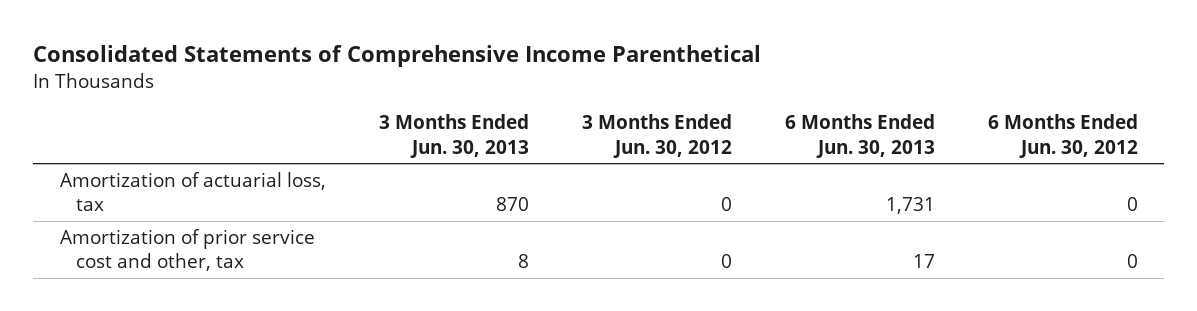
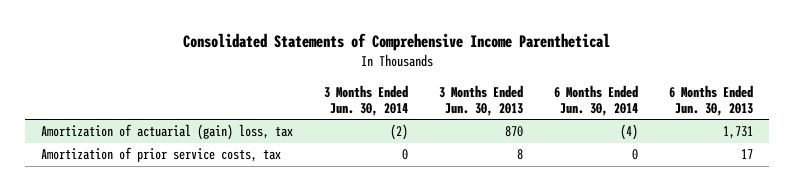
[581,114,732,158] 3 Months Ended Jun. 30, 2012 -> none
[987,114,1138,158] 6 Months Ended Jun. 30, 2012 -> none
none -> [323,84,408,117] 3 Months Ended Jun. 30, 2014
none -> [554,84,639,117] 6 Months Ended Jun. 30, 2014
[59,172,326,212] Amortization of actuarial loss, tax -> [40,124,293,141] Amortization of actuarial (gain) loss, tax
[59,229,315,272] Amortization of prior service cost and other, tax -> [40,147,281,163] Amortization of prior service costs, tax

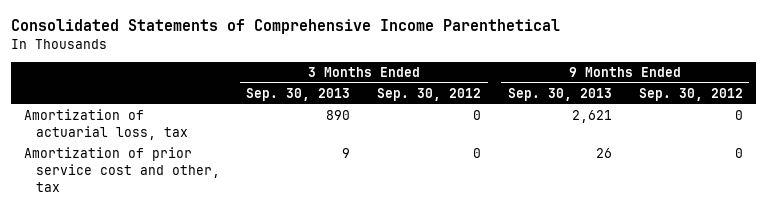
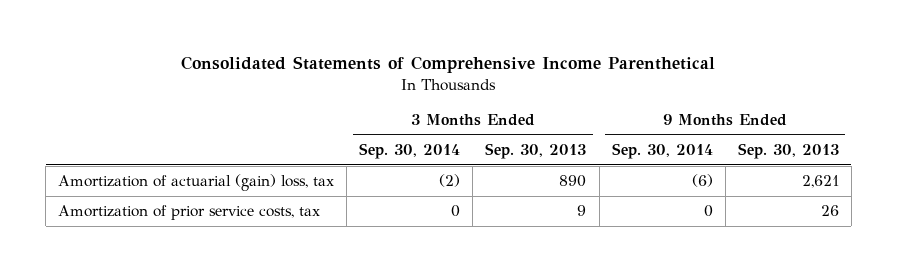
[377,87,482,101] Sep. 30, 2012 -> none
[638,87,743,101] Sep. 30, 2012 -> none
none -> [359,142,461,159] Sep. 30, 2014
none -> [611,142,713,159] Sep. 30, 2014
[24,109,188,141] Amortization of actuarial loss, tax -> [58,174,335,192] Amortization of actuarial (gain) loss, tax
[24,147,220,193] Amortization of prior service cost and other, tax -> [58,205,321,221] Amortization of prior service costs, tax

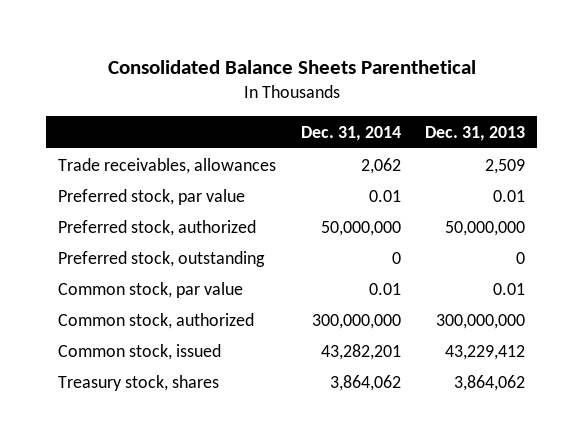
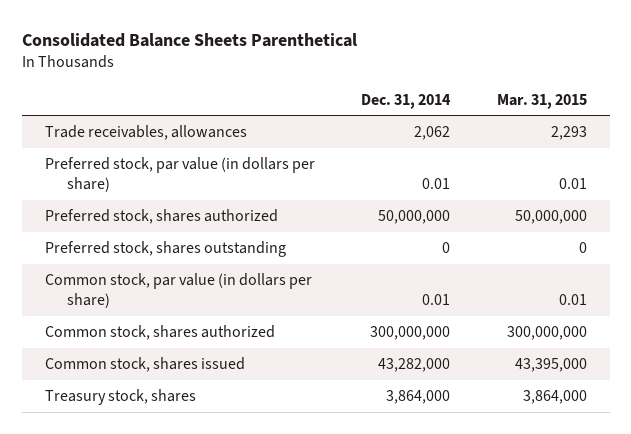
[424,125,525,141] Dec. 31, 2013 -> none
none -> [496,93,587,109] Mar. 31, 2015
[58,188,246,205] Preferred stock, par value -> [44,157,315,193] Preferred stock, par value (in dollars per share)
[58,219,257,236] Preferred stock, authorized -> [44,209,278,225] Preferred stock, shares authorized
[58,250,266,267] Preferred stock, outstanding -> [44,241,286,258] Preferred stock, shares outstanding
[58,281,244,298] Common stock, par value -> [44,273,312,309] Common stock, par value (in dollars per share)
[58,312,255,329] Common stock, authorized -> [44,325,275,341] Common stock, shares authorized
[58,343,222,360] Common stock, issued -> [44,357,245,373] Common stock, shares issued
[320,343,401,360] 43,282,201 -> [378,358,451,373] 43,282,000
[329,374,401,391] 3,864,062 -> [386,390,451,405] 3,864,000

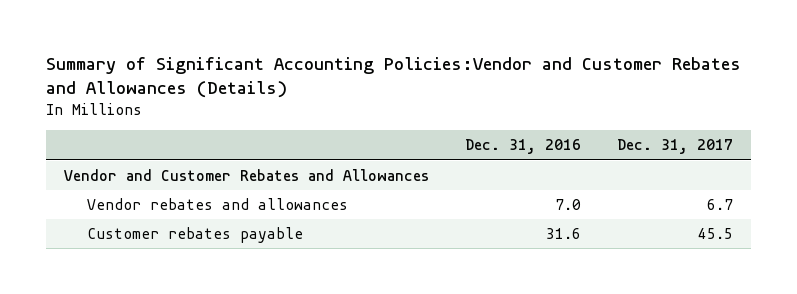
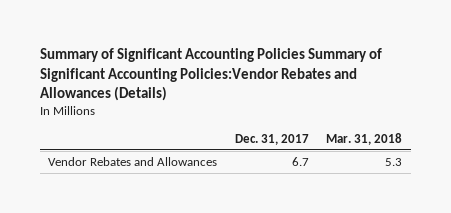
[45,56,741,98] Summary of Significant Accounting Policies:Vendor and Customer Rebates and Allowances (Details) -> [39,48,382,102] Summary of Significant Accounting Policies Summary of Significant Accounting Policies:Vendor Rebates and Allowances (Details)
[465,139,582,155] Dec. 31, 2016 -> none
none -> [326,132,403,145] Mar. 31, 2018
[63,168,429,181] Vendor and Customer Rebates and Allowances -> none
[87,226,304,243] Customer rebates payable -> none
[87,197,349,210] Vendor rebates and allowances -> [48,157,218,167] Vendor Rebates and Allowances

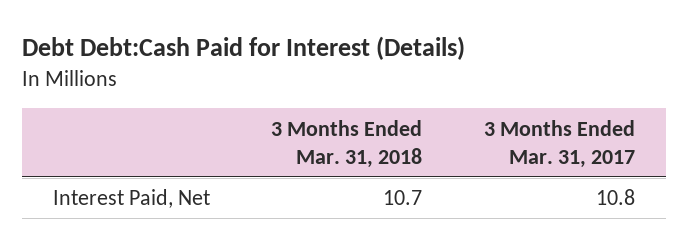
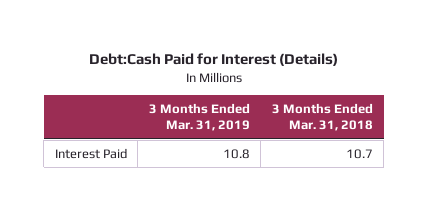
[21,36,465,61] Debt Debt:Cash Paid for Interest (Details) -> [88,53,338,67] Debt:Cash Paid for Interest (Details)
[483,119,635,168] 3 Months Ended Mar. 31, 2017 -> none
none -> [148,102,250,132] 3 Months Ended Mar. 31, 2019
[52,189,210,209] Interest Paid, Net -> [54,147,127,159] Interest Paid

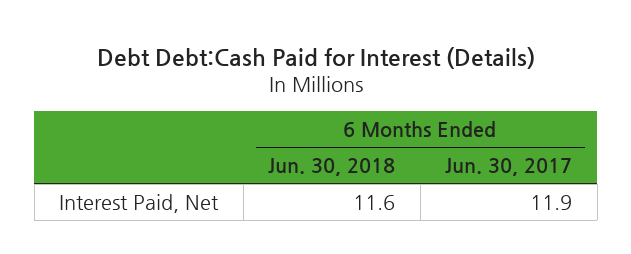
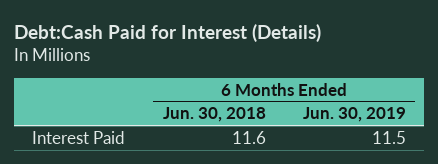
[96,46,535,69] Debt Debt:Cash Paid for Interest (Details) -> [13,24,321,43] Debt:Cash Paid for Interest (Details)
[445,158,573,177] Jun. 30, 2017 -> none
none -> [302,107,406,123] Jun. 30, 2019
[59,194,220,214] Interest Paid, Net -> [32,130,126,144] Interest Paid

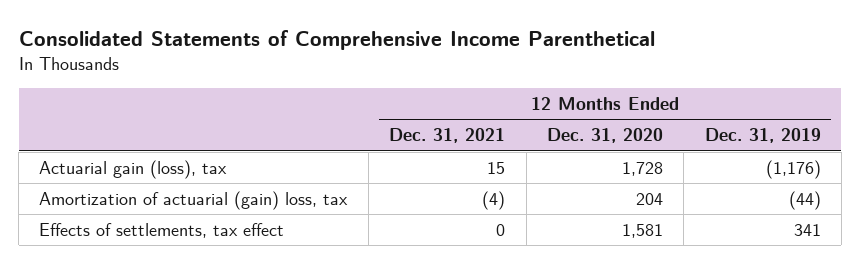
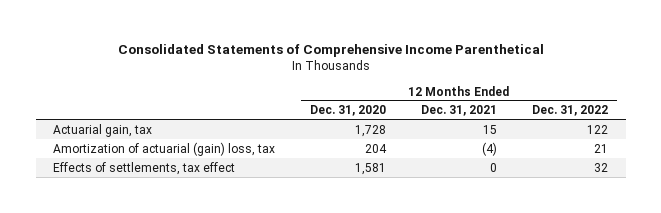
[704,128,821,144] Dec. 31, 2019 -> none
none -> [532,105,609,117] Dec. 31, 2022
[39,159,228,179] Actuarial gain (loss), tax -> [53,123,153,137] Actuarial gain, tax

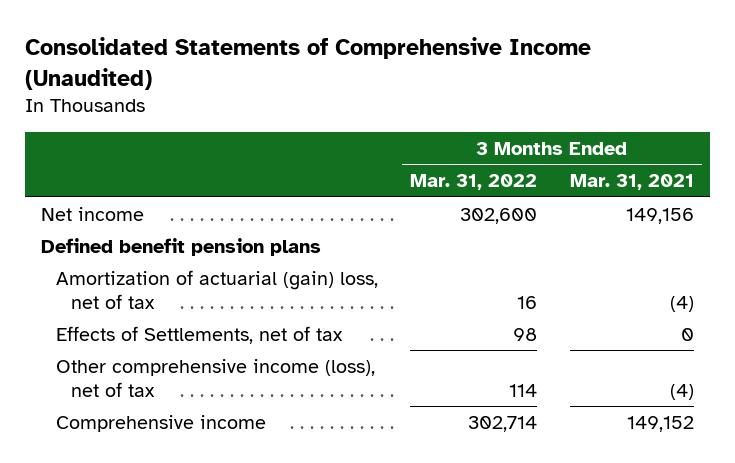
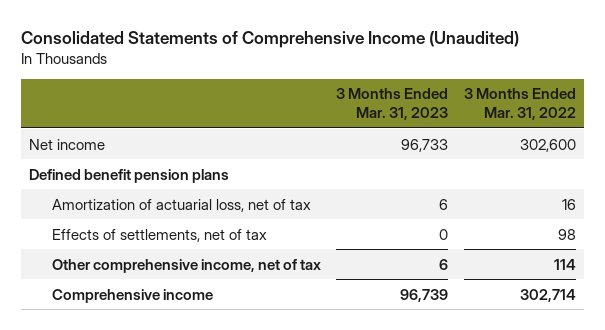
[569,174,694,191] Mar. 31, 2021 -> none
none -> [336,88,449,121] 3 Months Ended Mar. 31, 2023
[55,269,378,309] Amortization of actuarial (gain) loss, net of tax -> [51,198,311,212] Amortization of actuarial loss, net of tax
[55,325,343,344] Effects of Settlements, net of tax -> [51,228,267,242] Effects of settlements, net of tax
[55,358,375,397] Other comprehensive income (loss), net of tax -> [51,258,321,273] Other comprehensive income, net of tax

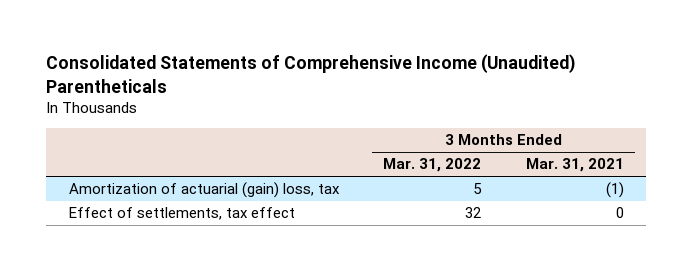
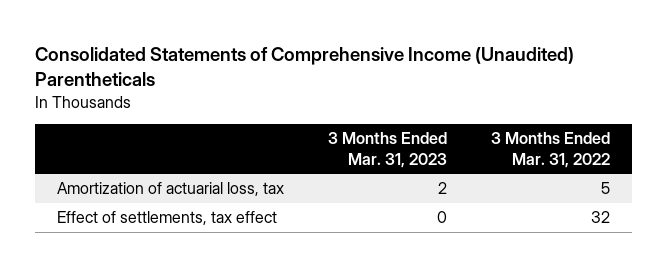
[526,158,625,173] Mar. 31, 2021 -> none
none -> [328,132,448,168] 3 Months Ended Mar. 31, 2023
[68,182,340,199] Amortization of actuarial (gain) loss, tax -> [57,182,285,197] Amortization of actuarial loss, tax

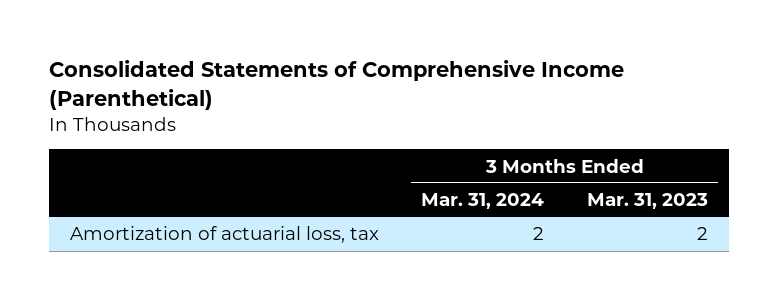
[35,46,575,86] Consolidated Statements of Comprehensive Income (Unaudited) Parentheticals -> [48,60,624,111] Consolidated Statements of Comprehensive Income (Parenthetical)
[490,132,610,168] 3 Months Ended Mar. 31, 2022 -> none
none -> [421,193,545,210] Mar. 31, 2024
[57,211,278,226] Effect of settlements, tax effect -> none

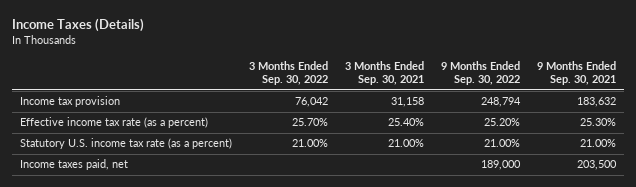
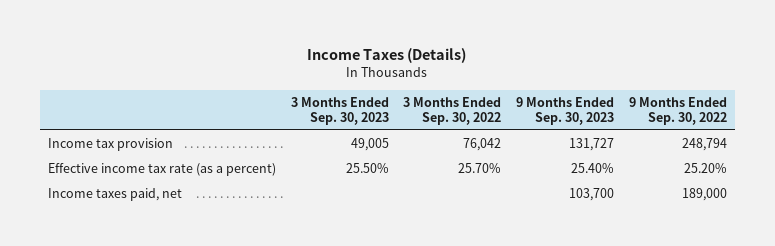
[344,60,424,86] 3 Months Ended Sep. 30, 2021 -> none
[536,60,616,86] 9 Months Ended Sep. 30, 2021 -> none
none -> [290,96,389,126] 3 Months Ended Sep. 30, 2023
none -> [516,96,615,126] 9 Months Ended Sep. 30, 2023
[20,138,233,150] Statutory U.S. income tax rate (as a percent) -> none

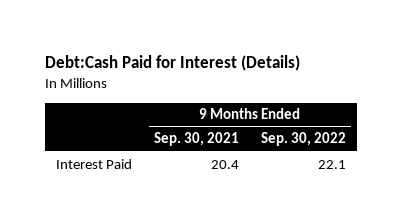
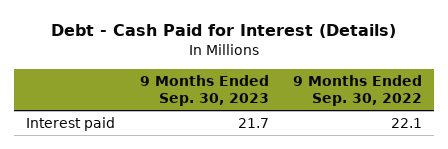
[45,55,301,72] Debt:Cash Paid for Interest (Details) -> [51,23,397,38] Debt - Cash Paid for Interest (Details)
[154,132,240,147] Sep. 30, 2021 -> none
none -> [139,74,269,107] 9 Months Ended Sep. 30, 2023
[56,158,133,169] Interest Paid -> [26,117,116,132] Interest paid

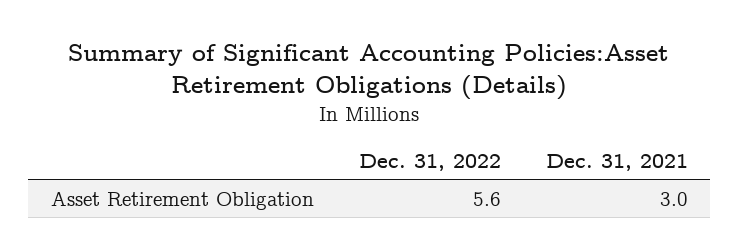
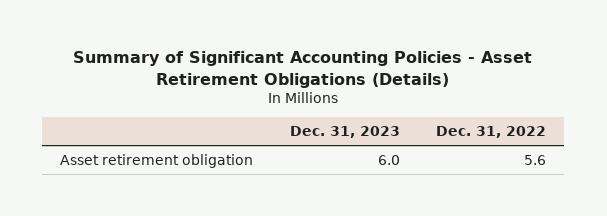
[68,43,670,101] Summary of Significant Accounting Policies:Asset Retirement Obligations (Details) -> [73,51,533,88] Summary of Significant Accounting Policies - Asset Retirement Obligations (Details)
[545,153,688,171] Dec. 31, 2021 -> none
none -> [289,126,400,139] Dec. 31, 2023
[50,190,314,210] Asset Retirement Obligation -> [60,154,254,169] Asset retirement obligation

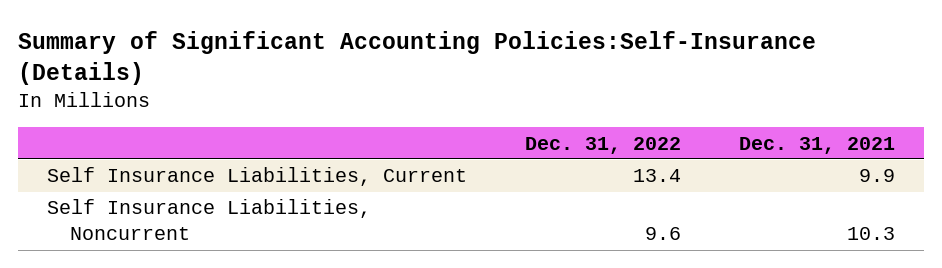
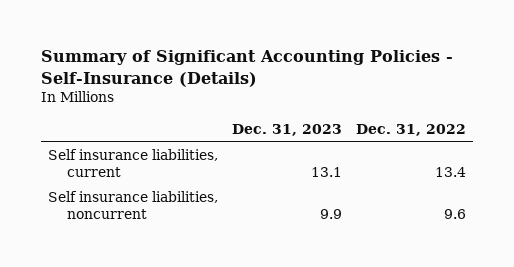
[17,31,816,86] Summary of Significant Accounting Policies:Self-Insurance (Details) -> [40,50,453,87] Summary of Significant Accounting Policies - Self-Insurance (Details)
[738,136,895,154] Dec. 31, 2021 -> none
none -> [231,123,342,136] Dec. 31, 2023
[46,167,467,187] Self Insurance Liabilities, Current -> [47,148,218,177] Self insurance liabilities, current
[46,199,371,241] Self Insurance Liabilities, Noncurrent -> [47,190,218,219] Self insurance liabilities, noncurrent

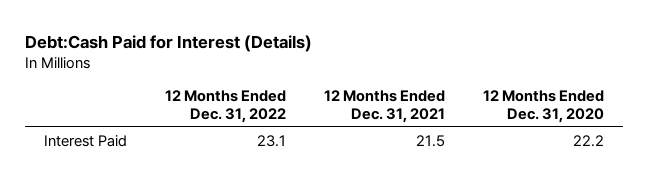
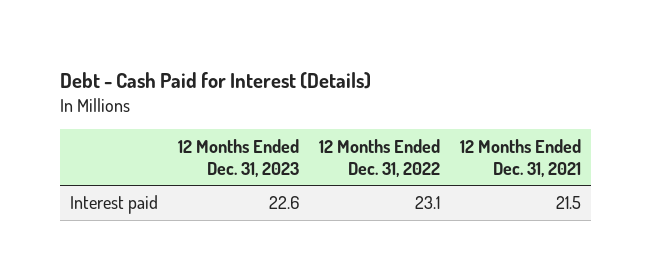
[24,34,312,52] Debt:Cash Paid for Interest (Details) -> [59,71,371,89] Debt - Cash Paid for Interest (Details)
[483,90,605,124] 12 Months Ended Dec. 31, 2020 -> none
none -> [178,138,300,177] 12 Months Ended Dec. 31, 2023
[43,135,127,148] Interest Paid -> [69,195,158,215] Interest paid

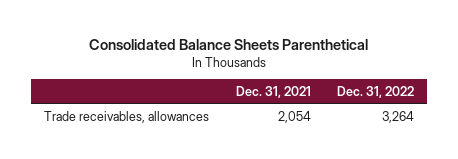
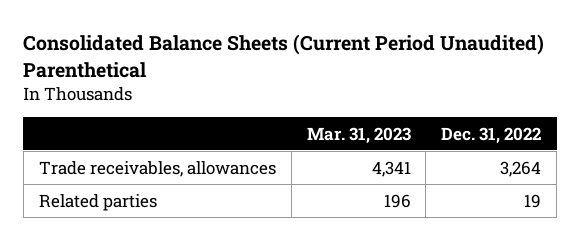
[89,38,369,50] Consolidated Balance Sheets Parenthetical -> [23,34,545,78] Consolidated Balance Sheets (Current Period Unaudited) Parenthetical
[235,85,311,98] Dec. 31, 2021 -> none
none -> [306,126,411,144] Mar. 31, 2023
none -> [38,193,157,211] Related parties

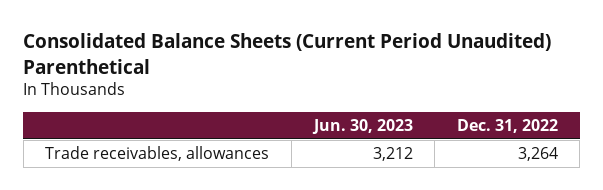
[306,126,411,144] Mar. 31, 2023 -> none
none -> [311,119,413,135] Jun. 30, 2023
[38,193,157,211] Related parties -> none

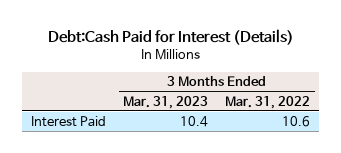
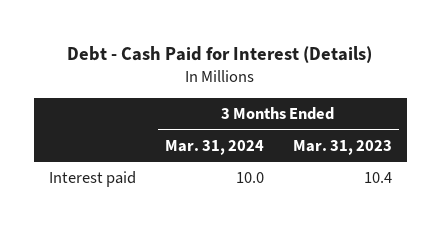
[47,29,294,46] Debt:Cash Paid for Interest (Details) -> [67,45,373,63] Debt - Cash Paid for Interest (Details)
[225,95,311,109] Mar. 31, 2022 -> none
none -> [164,139,264,155] Mar. 31, 2024
[30,116,106,128] Interest Paid -> [48,171,136,188] Interest paid

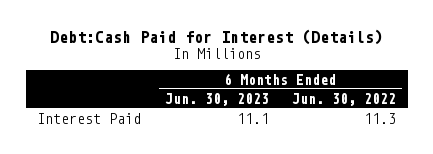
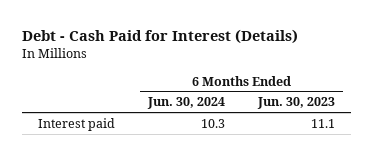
[49,29,383,46] Debt:Cash Paid for Interest (Details) -> [22,29,299,45] Debt - Cash Paid for Interest (Details)
[291,92,396,106] Jun. 30, 2022 -> none
none -> [147,97,226,110] Jun. 30, 2024
[37,112,142,124] Interest Paid -> [38,117,116,131] Interest paid

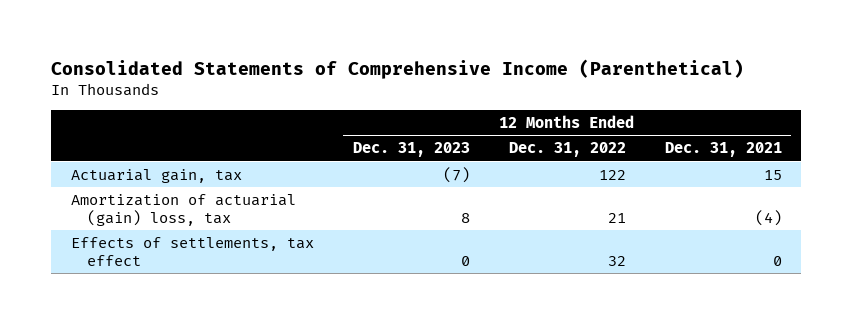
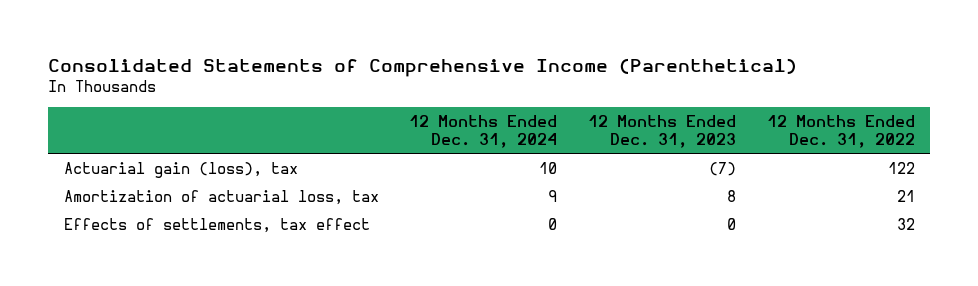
[664,142,782,158] Dec. 31, 2021 -> none
none -> [409,115,558,148] 12 Months Ended Dec. 31, 2024
[70,168,242,183] Actuarial gain, tax -> [63,161,298,178] Actuarial gain (loss), tax
[70,193,296,226] Amortization of actuarial (gain) loss, tax -> [63,189,379,205] Amortization of actuarial loss, tax

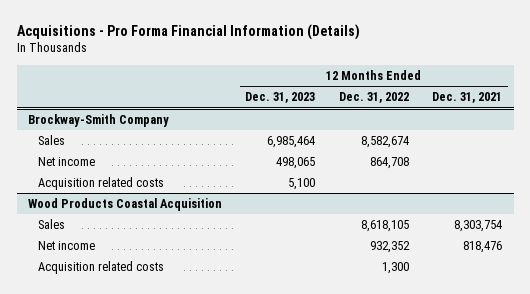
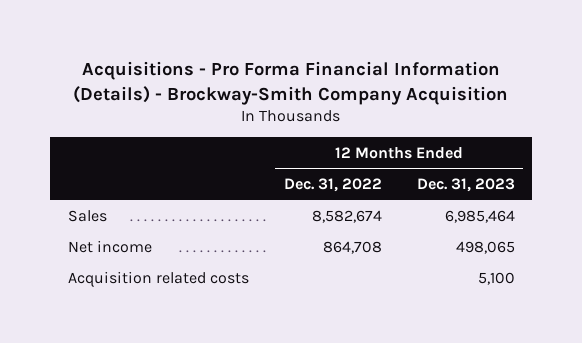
[16,23,360,40] Acquisitions - Pro Forma Financial Information (Details) -> [73,60,509,105] Acquisitions - Pro Forma Financial Information (Details) - Brockway-Smith Company Acquisition
[431,92,502,104] Dec. 31, 2021 -> none
[28,114,170,128] Brockway-Smith Company -> none
[28,198,223,212] Wood Products Coastal Acquisition -> none
[37,219,65,230] Sales -> none
[37,241,95,251] Net income -> none
[37,261,164,275] Acquisition related costs -> none

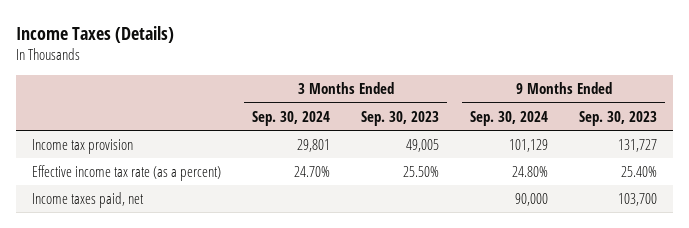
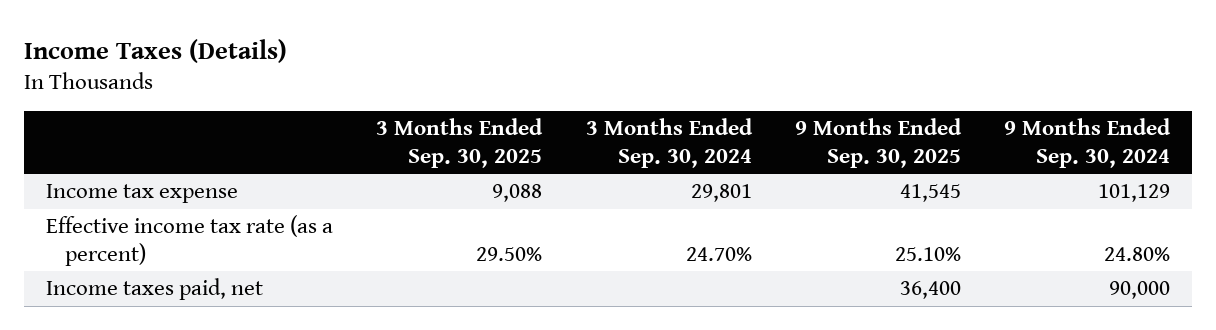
[361,110,440,126] Sep. 30, 2023 -> none
[579,110,658,126] Sep. 30, 2023 -> none
none -> [376,118,544,168] 3 Months Ended Sep. 30, 2025
none -> [794,118,962,168] 9 Months Ended Sep. 30, 2025
[31,139,133,155] Income tax provision -> [45,184,238,204] Income tax expense

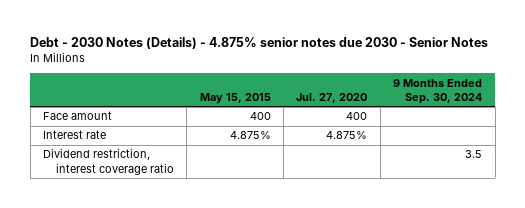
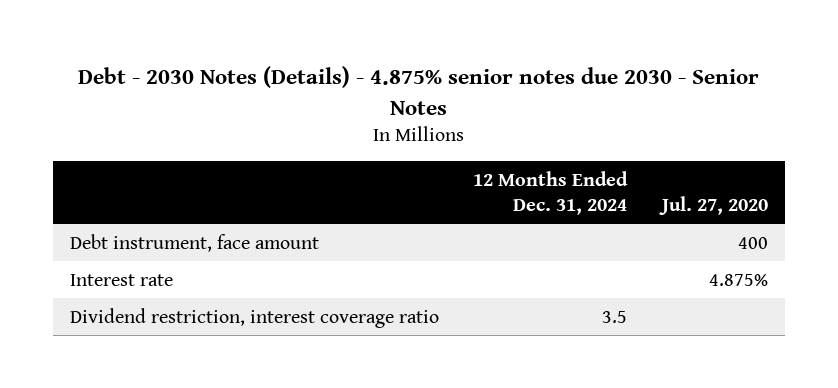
[199,92,271,104] May 15, 2015 -> none
[393,78,483,104] 9 Months Ended Sep. 30, 2024 -> none
none -> [473,170,629,215] 12 Months Ended Dec. 31, 2024
[43,111,113,121] Face amount -> [70,233,320,252] Debt instrument, face amount

